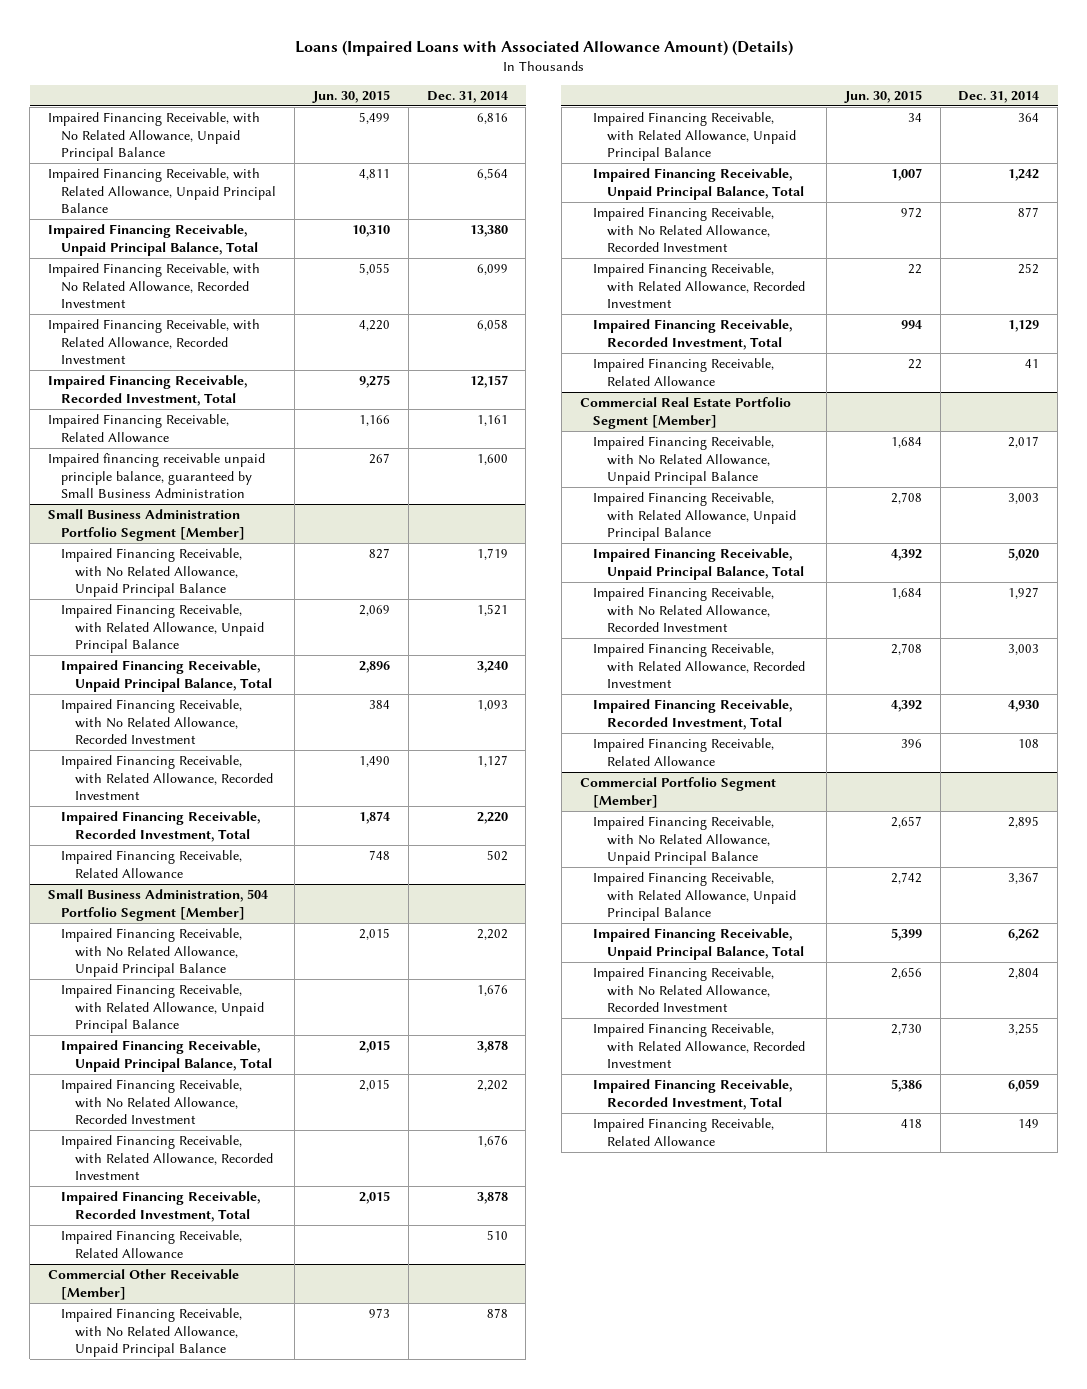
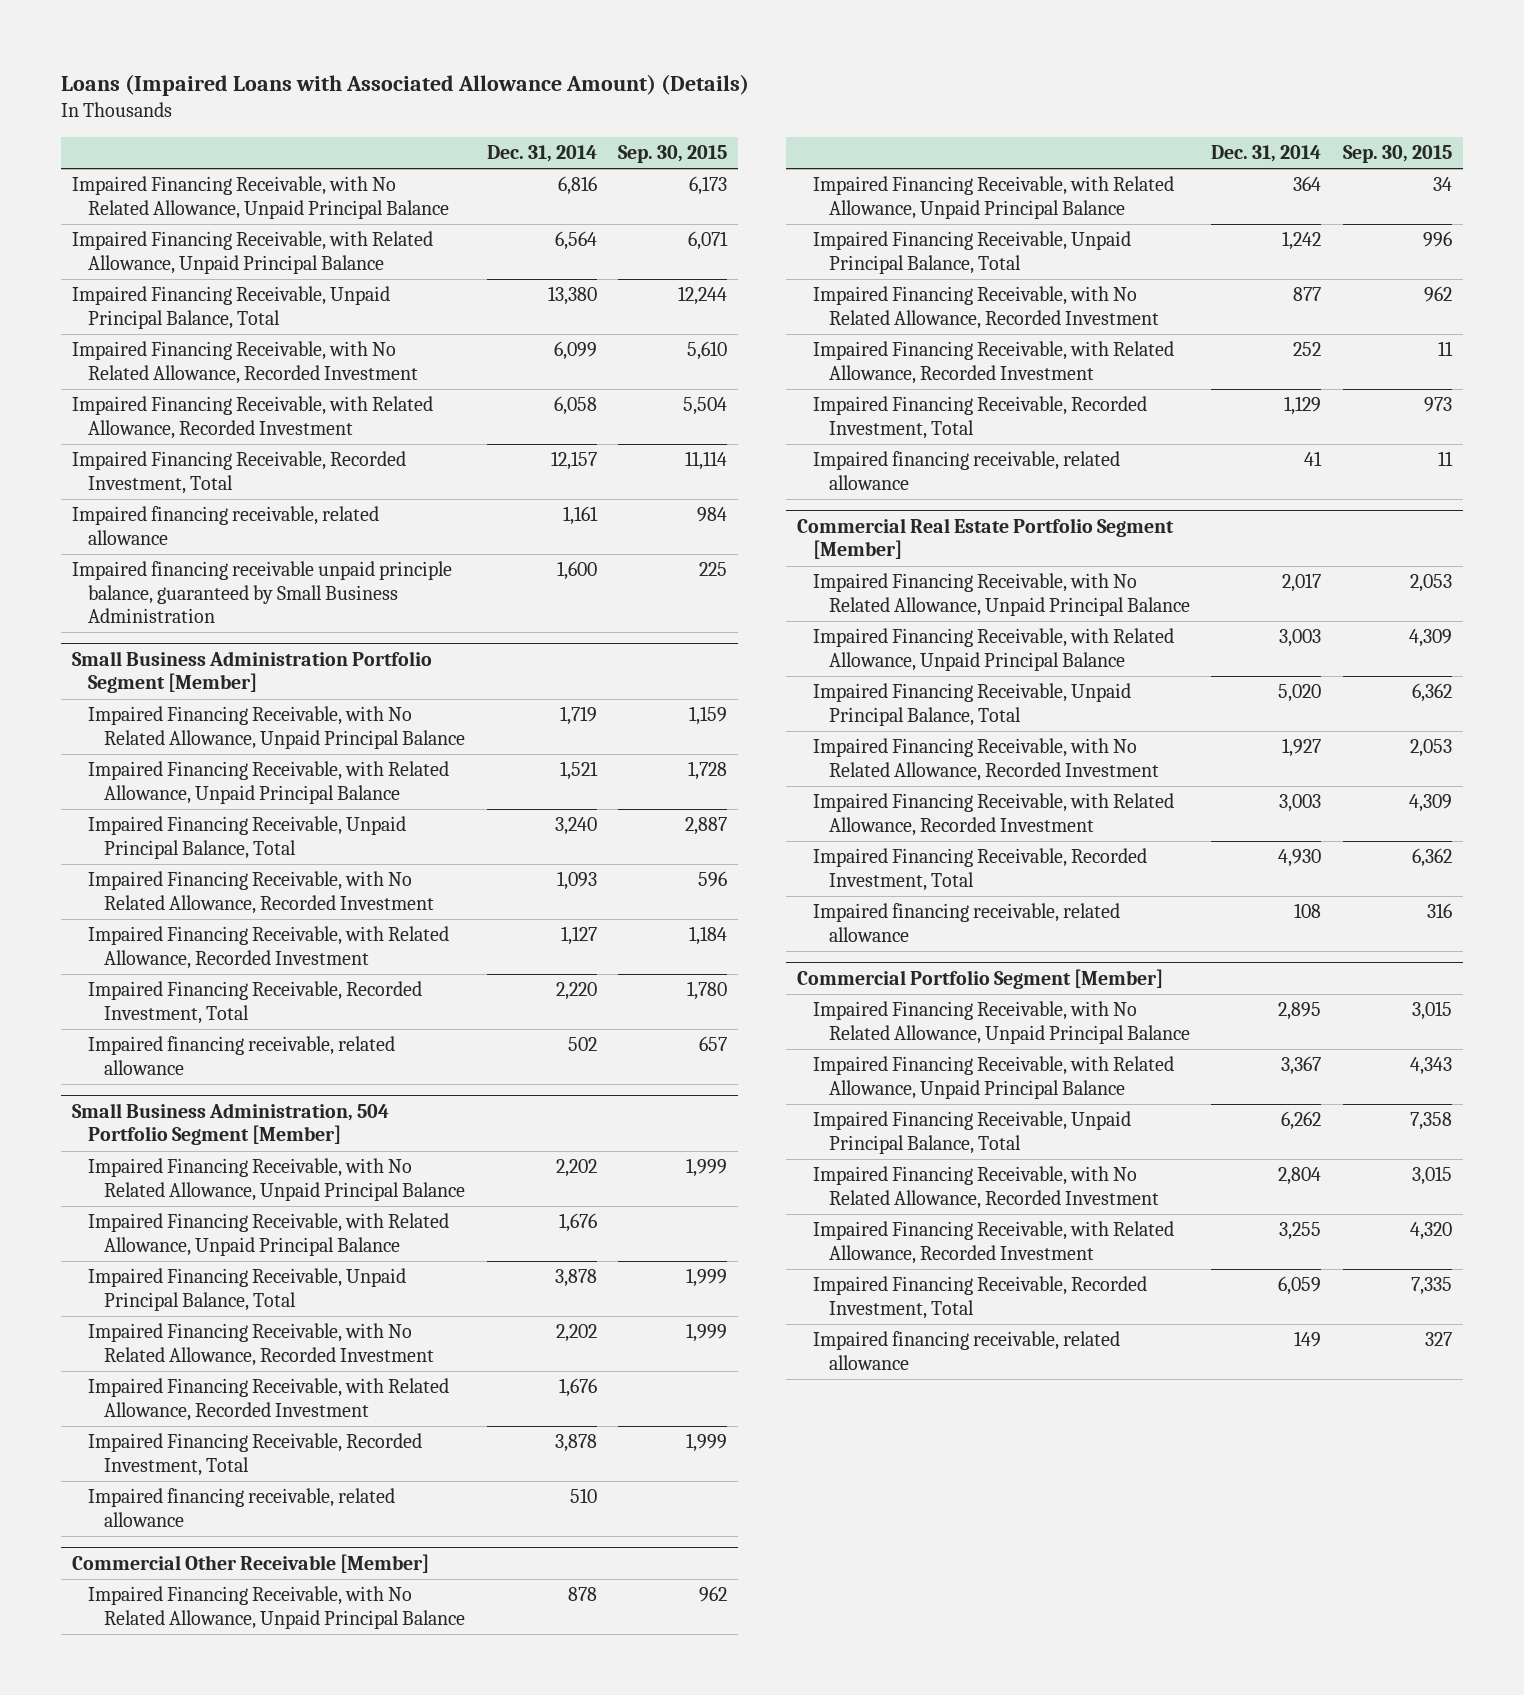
[312,89,391,103] Jun. 30, 2015 -> none
none -> [618,145,728,164] Sep. 30, 2015
[47,414,229,443] Impaired Financing Receivable, Related Allowance -> [72,506,380,545] Impaired financing receivable, related allowance
[61,850,243,879] Impaired Financing Receivable, Related Allowance -> [88,1036,396,1075] Impaired financing receivable, related allowance
[61,1230,243,1259] Impaired Financing Receivable, Related Allowance -> [88,1488,396,1527] Impaired financing receivable, related allowance
[593,358,775,387] Impaired Financing Receivable, Related Allowance -> [812,451,1120,490] Impaired financing receivable, related allowance
[593,738,775,767] Impaired Financing Receivable, Related Allowance -> [812,903,1120,942] Impaired financing receivable, related allowance
[593,1118,775,1147] Impaired Financing Receivable, Related Allowance -> [812,1331,1120,1370] Impaired financing receivable, related allowance

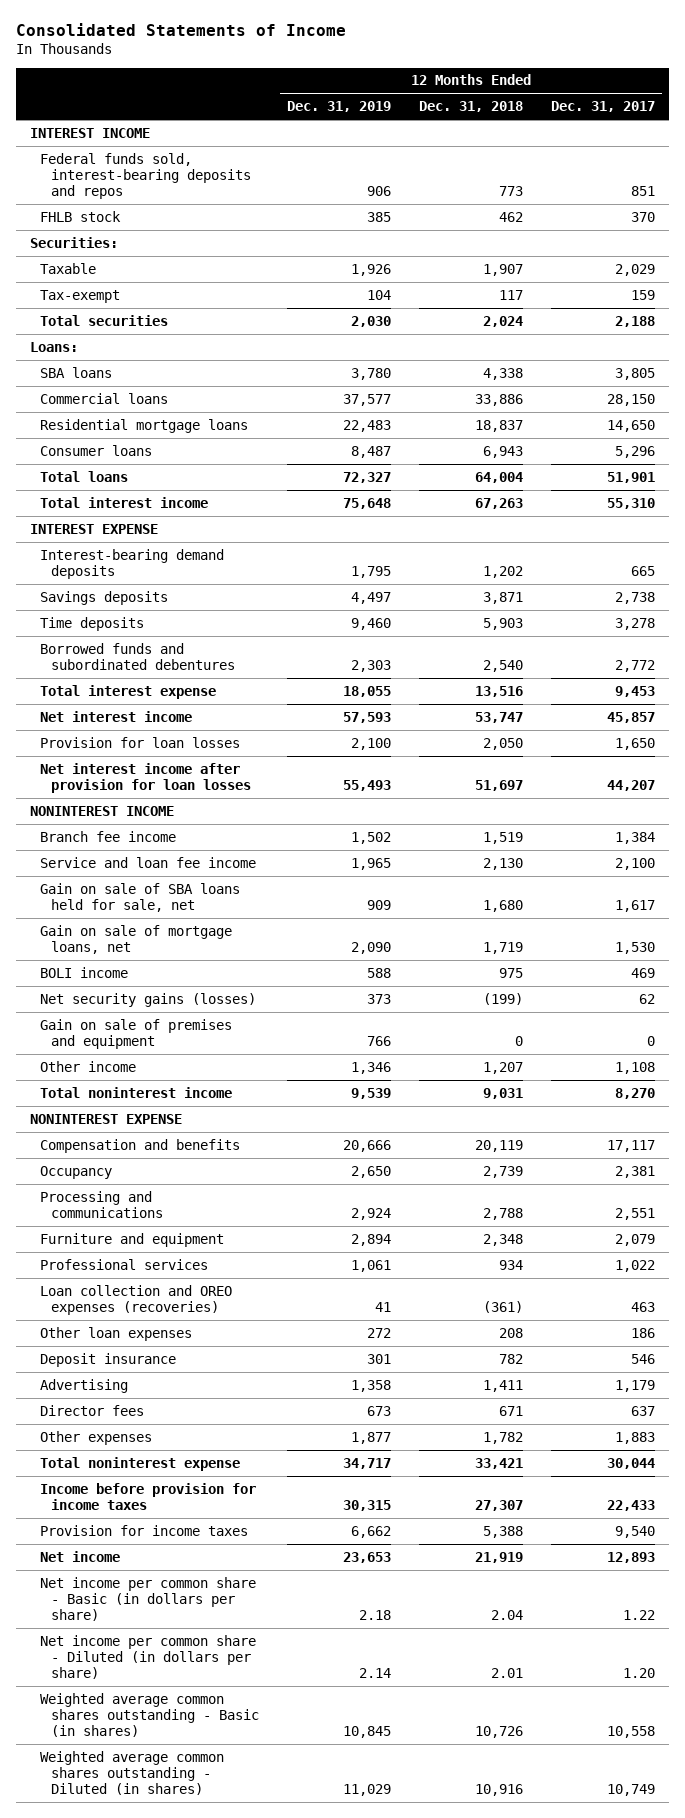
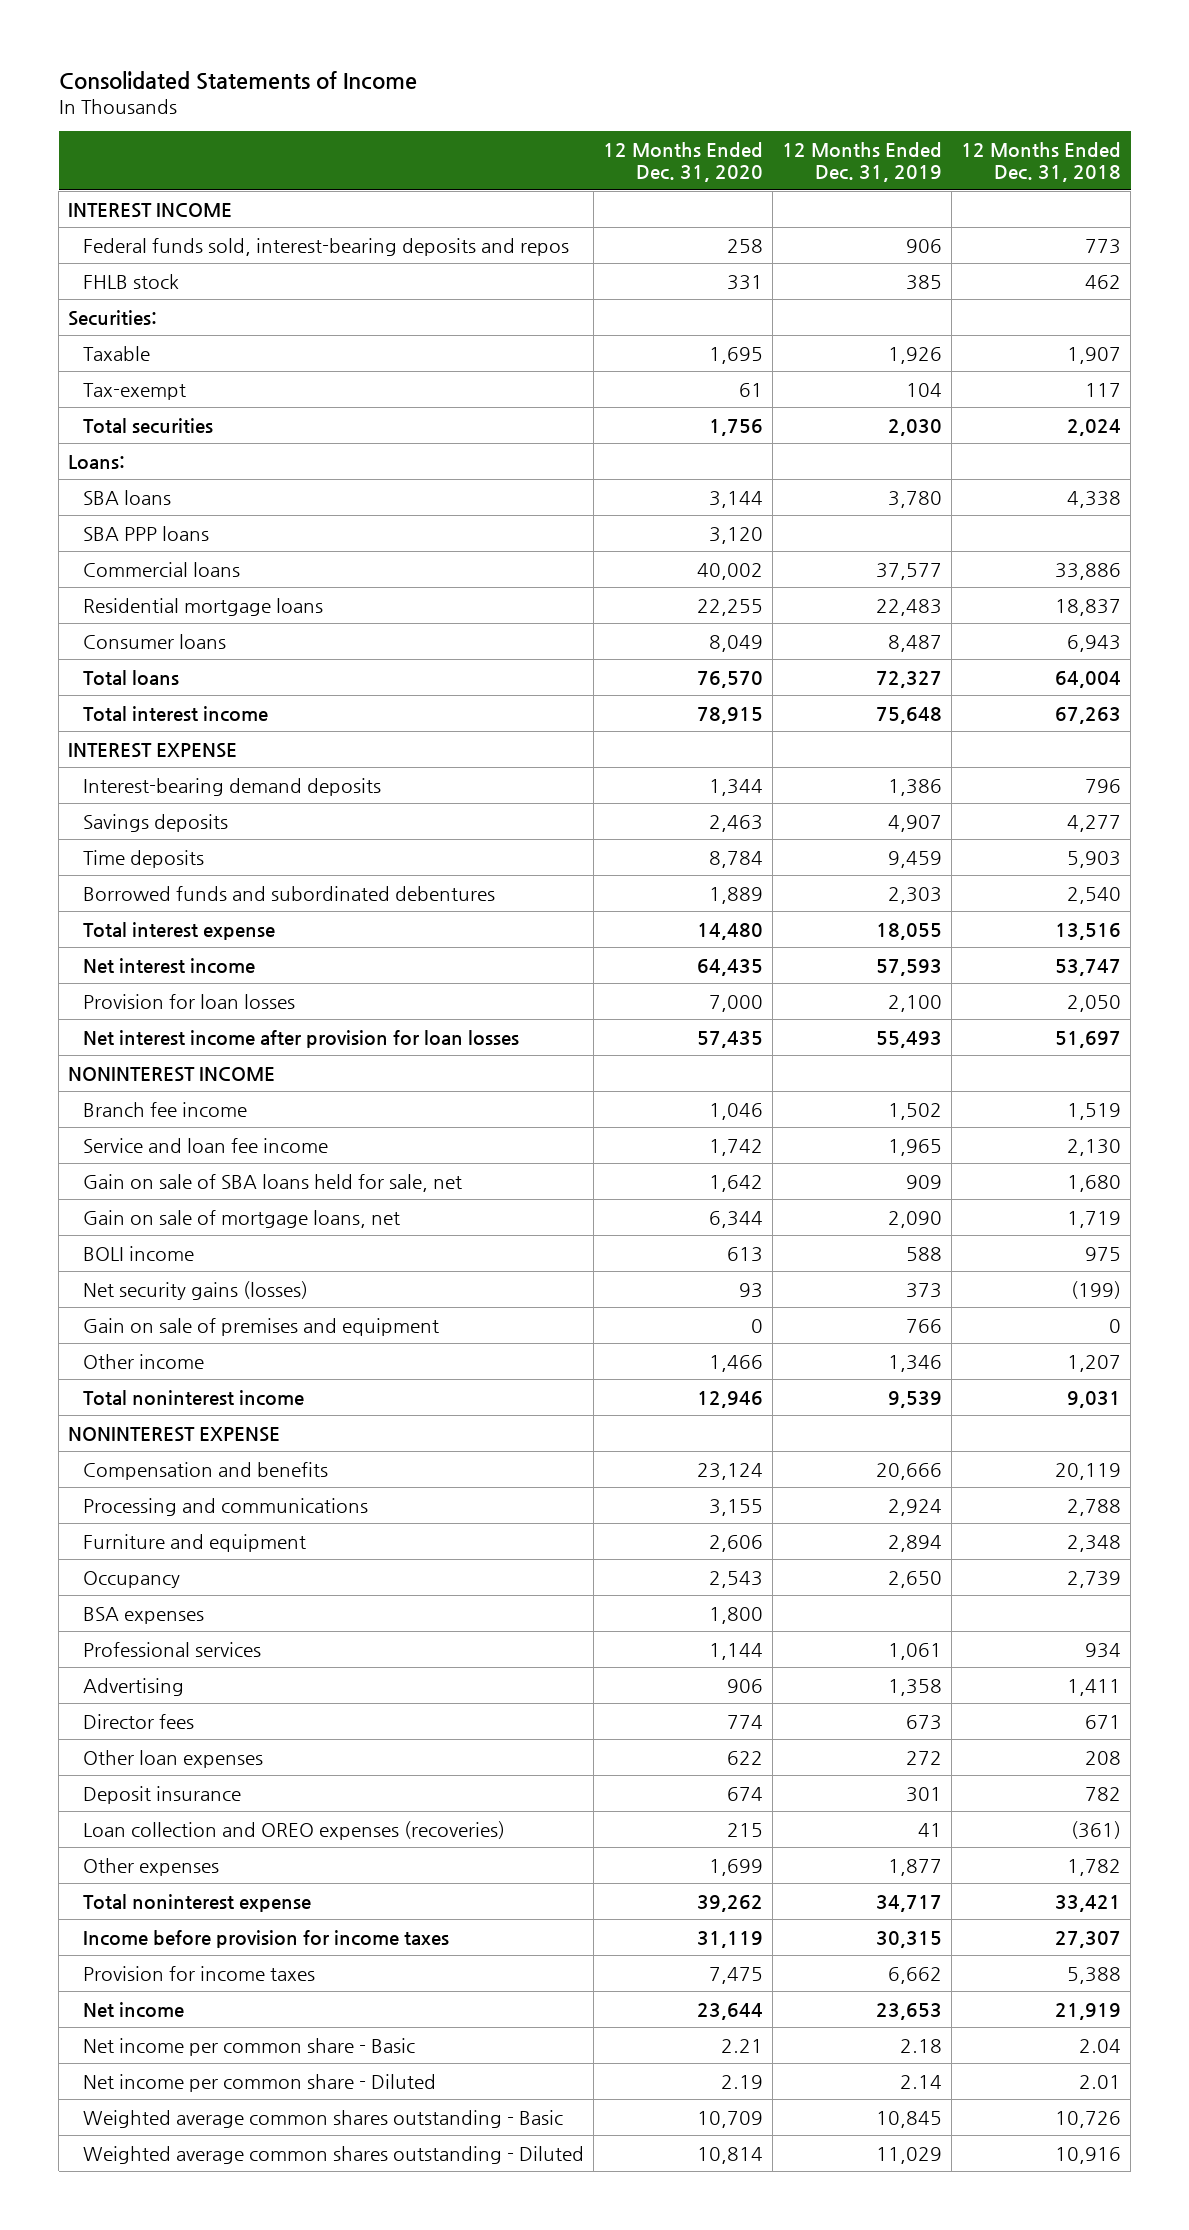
[550,101,655,113] Dec. 31, 2017 -> none
none -> [603,141,764,183] 12 Months Ended Dec. 31, 2020
none -> [83,525,210,541] SBA PPP loans
[350,565,391,578] 1,795 -> [888,778,943,796] 1,386
[482,565,523,578] 1,202 -> [1085,778,1122,793] 796
[350,591,391,604] 4,497 -> [888,814,943,832] 4,907
[482,591,523,604] 3,871 -> [1067,814,1122,832] 4,277
[350,617,391,630] 9,460 -> [888,850,943,868] 9,459
[40,1165,113,1179] Occupancy -> [83,1570,181,1588] Occupancy
none -> [83,1606,205,1624] BSA expenses
[40,1326,193,1341] Other loan expenses -> [83,1749,264,1768] Other loan expenses
[40,1352,177,1367] Deposit insurance -> [83,1785,242,1804] Deposit insurance
[40,1284,233,1315] Loan collection and OREO expenses (recoveries) -> [83,1820,506,1840] Loan collection and OREO expenses (recoveries)
[40,1576,257,1621] Net income per common share - Basic (in dollars per share) -> [83,2037,416,2056] Net income per common share - Basic
[40,1634,257,1679] Net income per common share - Diluted (in dollars per share) -> [83,2073,437,2092] Net income per common share - Diluted
[40,1692,259,1737] Weighted average common shares outstanding - Basic (in shares) -> [83,2109,564,2128] Weighted average common shares outstanding - Basic
[40,1750,225,1795] Weighted average common shares outstanding - Diluted (in shares) -> [83,2145,585,2164] Weighted average common shares outstanding - Diluted

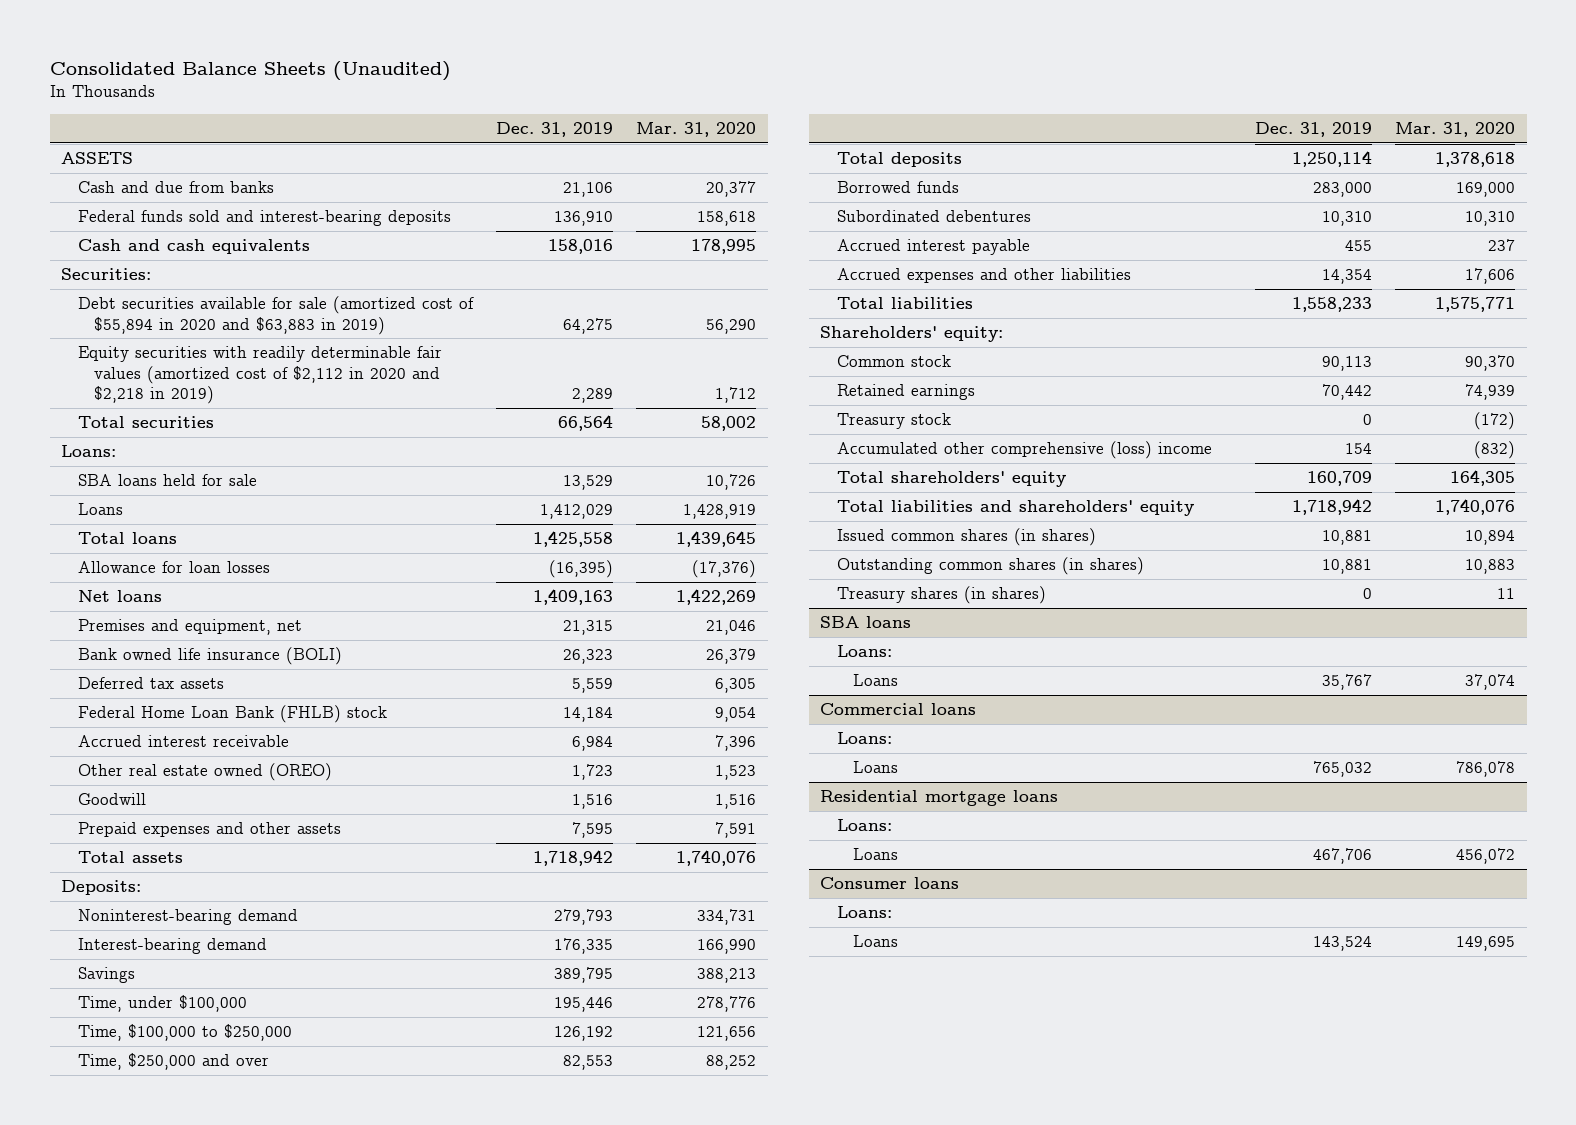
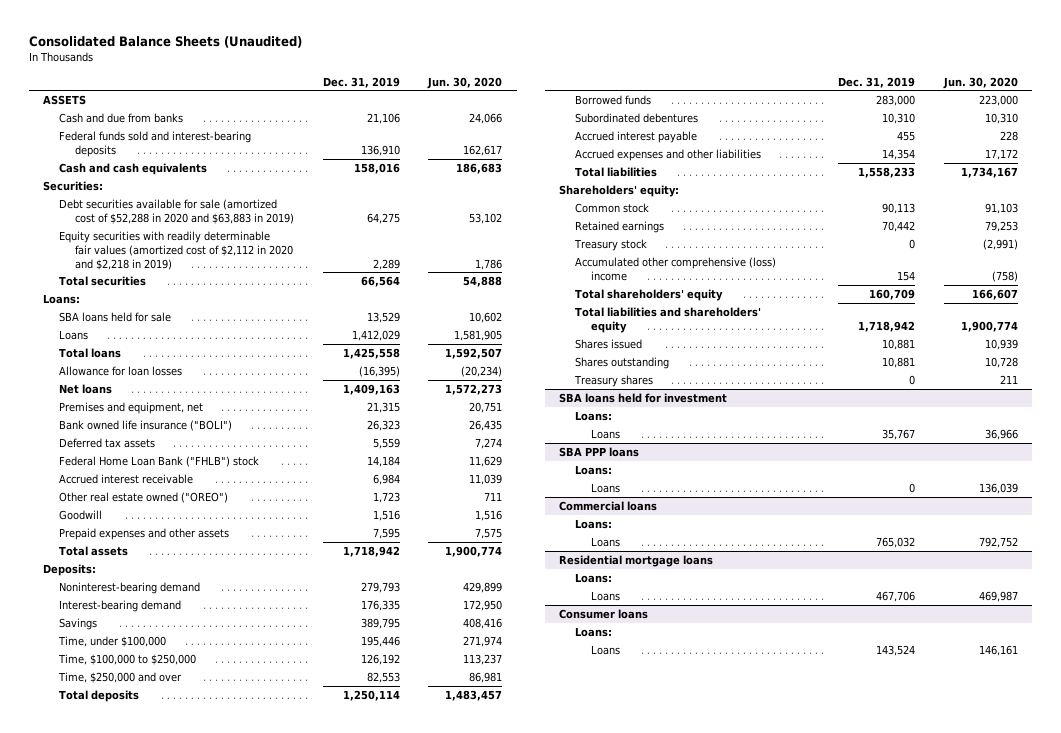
[635,122,756,138] Mar. 31, 2020 -> none
none -> [427,76,503,89] Jun. 30, 2020
[77,296,474,335] Debt securities available for sale (amortized cost of $55,894 in 2020 and $63,883 in 2019) -> [59,198,295,224] Debt securities available for sale (amortized cost of $52,288 in 2020 and $63,883 in 2019)
[77,647,342,666] Bank owned life insurance (BOLI) -> [59,419,233,431] Bank owned life insurance ("BOLI")
[77,705,387,724] Federal Home Loan Bank (FHLB) stock -> [59,455,260,467] Federal Home Loan Bank ("FHLB") stock
[77,763,332,782] Other real estate owned (OREO) -> [59,491,229,503] Other real estate owned ("OREO")
[836,528,1096,547] Issued common shares (in shares) -> [574,338,642,349] Shares issued
[836,557,1144,576] Outstanding common shares (in shares) -> [574,356,669,369] Shares outstanding
[836,586,1046,605] Treasury shares (in shares) -> [573,374,653,387] Treasury shares
[820,616,912,629] SBA loans -> [558,392,727,403] SBA loans held for investment
none -> [558,446,639,457] SBA PPP loans
none -> [574,464,612,475] Loans:
none -> [590,482,620,493] Loans

